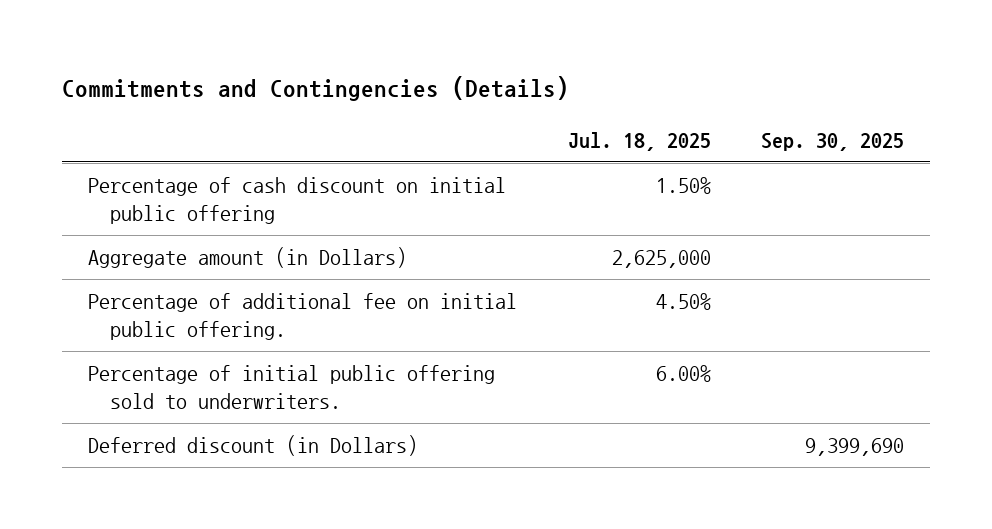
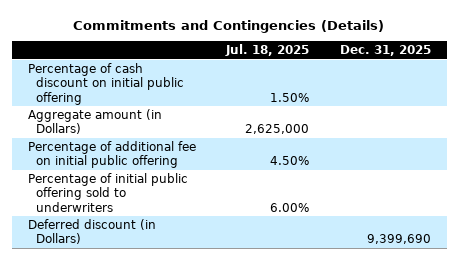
[761,132,905,151] Sep. 30, 2025 -> none
none -> [340,45,432,57] Dec. 31, 2025
[87,293,517,340] Percentage of additional fee on initial public offering. -> [27,140,196,169] Percentage of additional fee on initial public offering
[87,365,495,409] Percentage of initial public offering sold to underwriters. -> [27,172,188,212] Percentage of initial public offering sold to underwriters

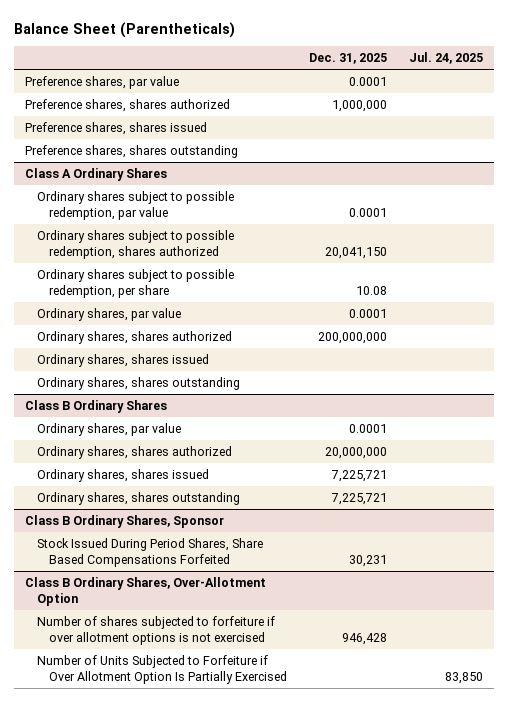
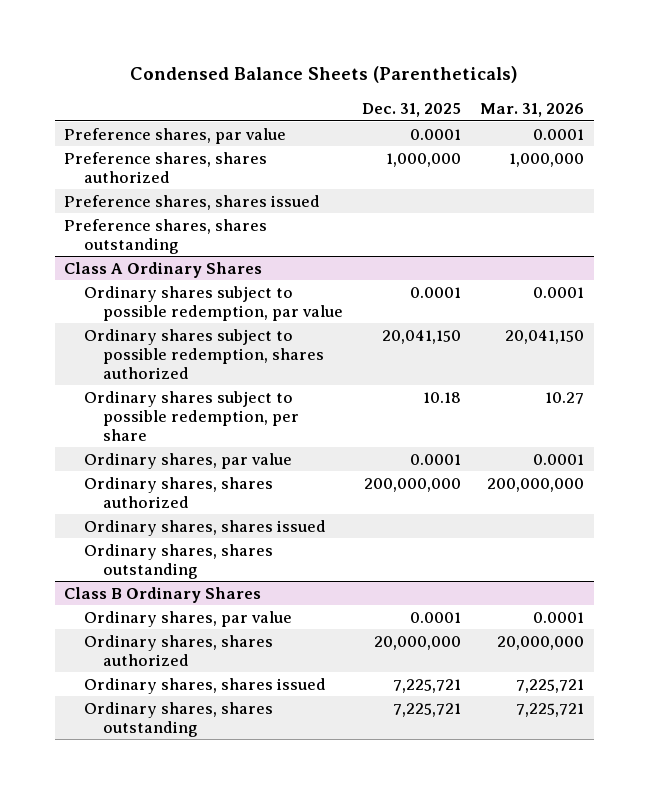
[13,21,235,38] Balance Sheet (Parentheticals) -> [130,66,519,84] Condensed Balance Sheets (Parentheticals)
[408,52,483,65] Jul. 24, 2025 -> none
none -> [480,103,585,118] Mar. 31, 2026
[355,286,387,296] 10.08 -> [423,391,462,403] 10.18
[24,514,224,528] Class B Ordinary Shares, Sponsor -> none
[36,537,263,568] Stock Issued During Period Shares, Share Based Compensations Forfeited -> none
[24,576,266,607] Class B Ordinary Shares, Over-Allotment Option -> none
[36,615,275,646] Number of shares subjected to forfeiture if over allotment options is not exercised -> none
[36,654,287,685] Number of Units Subjected to Forfeiture if Over Allotment Option Is Partially Exercised -> none

